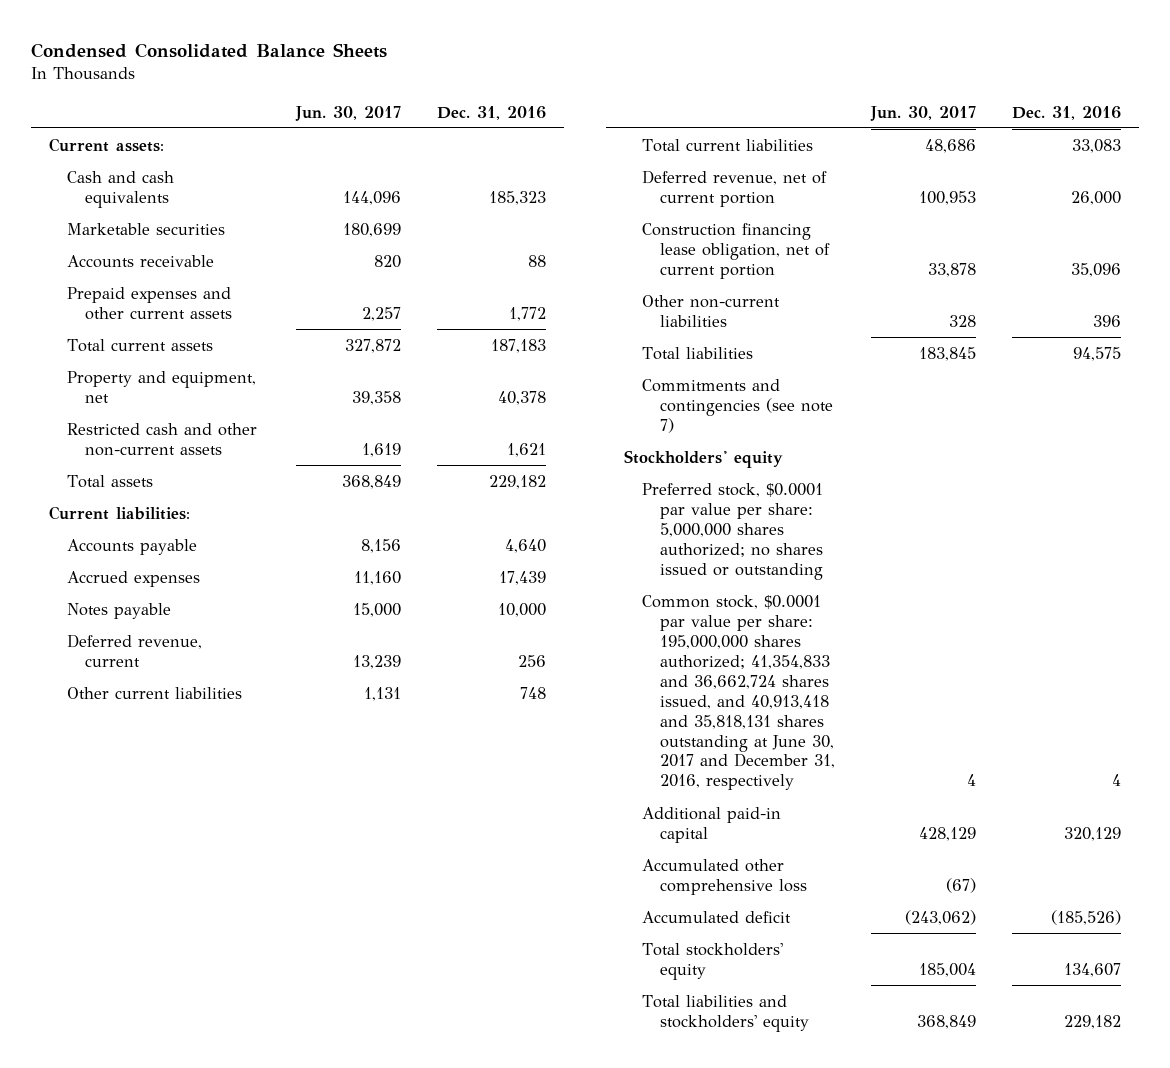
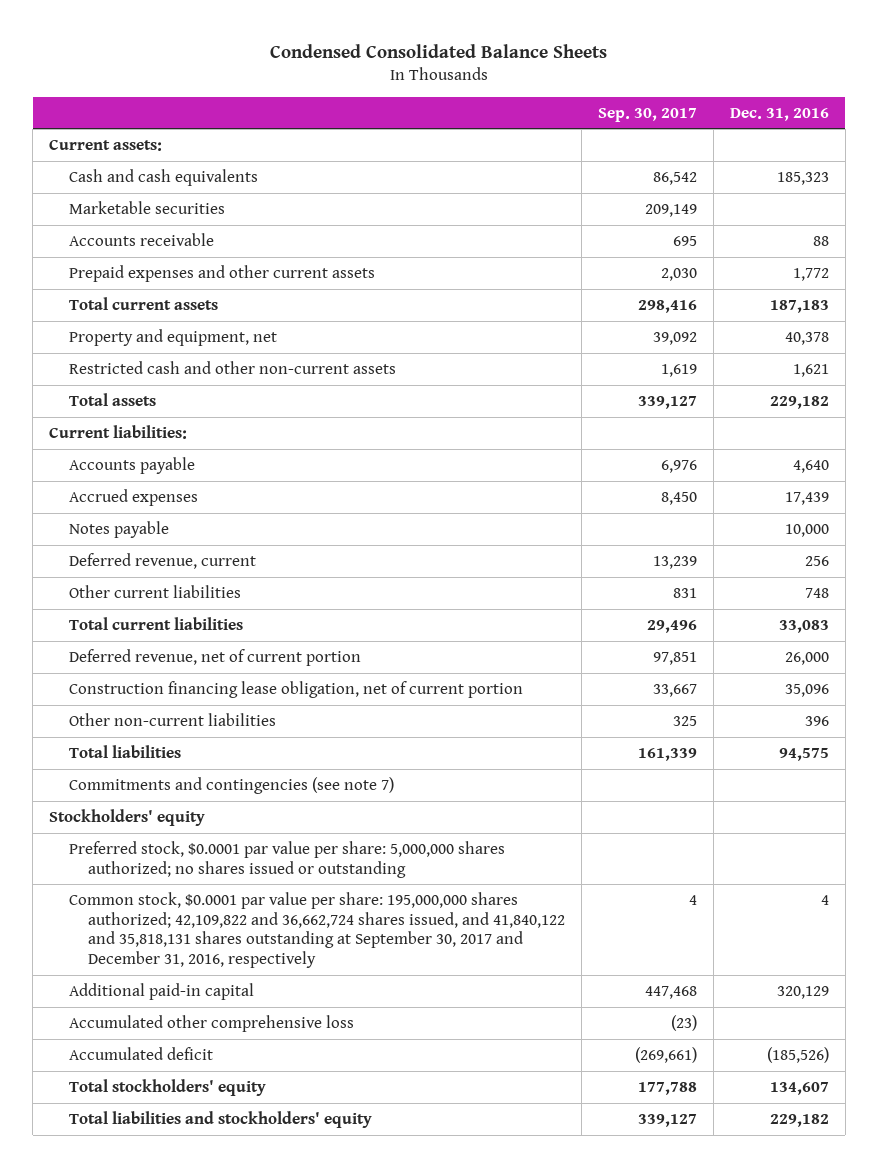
[294,105,401,121] Jun. 30, 2017 -> none
none -> [598,107,698,122] Sep. 30, 2017
[641,594,835,791] Common stock, $0.0001 par value per share: 195,000,000 shares authorized; 41,354,833 and 36,662,724 shares issued, and 40,913,418 and 35,818,131 shares outstanding at June 30, 2017 and December 31, 2016, respectively -> [68,891,566,968] Common stock, $0.0001 par value per share: 195,000,000 shares authorized; 42,109,822 and 36,662,724 shares issued, and 41,840,122 and 35,818,131 shares outstanding at September 30, 2017 and December 31, 2016, respectively

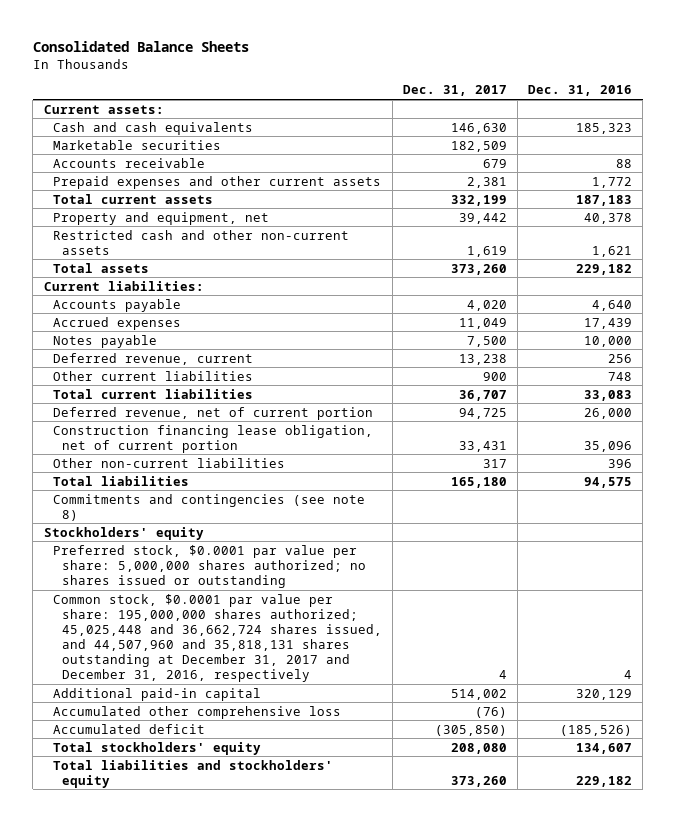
[269,44,607,59] Condensed Consolidated Balance Sheets -> [32,41,249,53] Consolidated Balance Sheets
[598,107,698,122] Sep. 30, 2017 -> none
none -> [402,85,507,97] Dec. 31, 2017
[68,776,394,794] Commitments and contingencies (see note 7) -> [52,493,365,521] Commitments and contingencies (see note 8)
[68,891,566,968] Common stock, $0.0001 par value per share: 195,000,000 shares authorized; 42,109,822 and 36,662,724 shares issued, and 41,840,122 and 35,818,131 shares outstanding at September 30, 2017 and December 31, 2016, respectively -> [52,593,382,683] Common stock, $0.0001 par value per share: 195,000,000 shares authorized; 45,025,448 and 36,662,724 shares issued, and 44,507,960 and 35,818,131 shares outstanding at December 31, 2017 and December 31, 2016, respectively

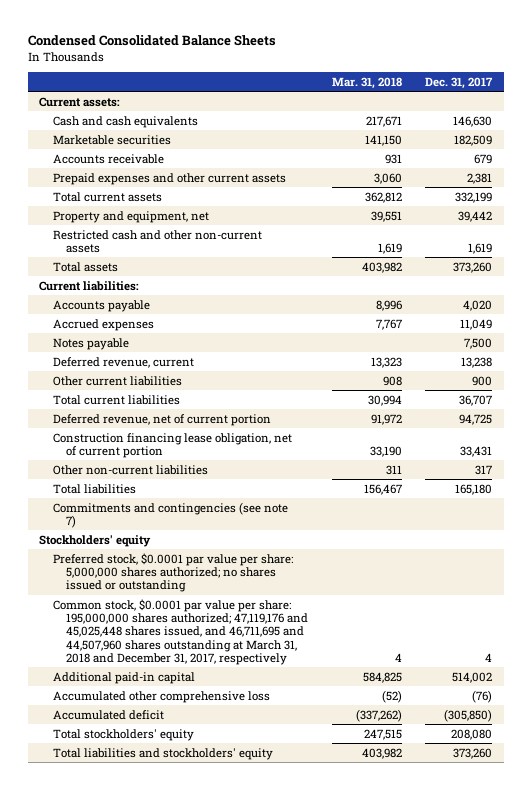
[32,41,249,53] Consolidated Balance Sheets -> [27,35,276,47] Condensed Consolidated Balance Sheets
[528,85,633,97] Dec. 31, 2016 -> none
none -> [331,76,402,89] Mar. 31, 2018
[52,493,365,521] Commitments and contingencies (see note 8) -> [52,501,288,528] Commitments and contingencies (see note 7)
[52,593,382,683] Common stock, $0.0001 par value per share: 195,000,000 shares authorized; 45,025,448 and 36,662,724 shares issued, and 44,507,960 and 35,818,131 shares outstanding at December 31, 2017 and December 31, 2016, respectively -> [52,598,309,666] Common stock, $0.0001 par value per share: 195,000,000 shares authorized; 47,119,176 and 45,025,448 shares issued, and 46,711,695 and 44,507,960 shares outstanding at March 31, 2018 and December 31, 2017, respectively

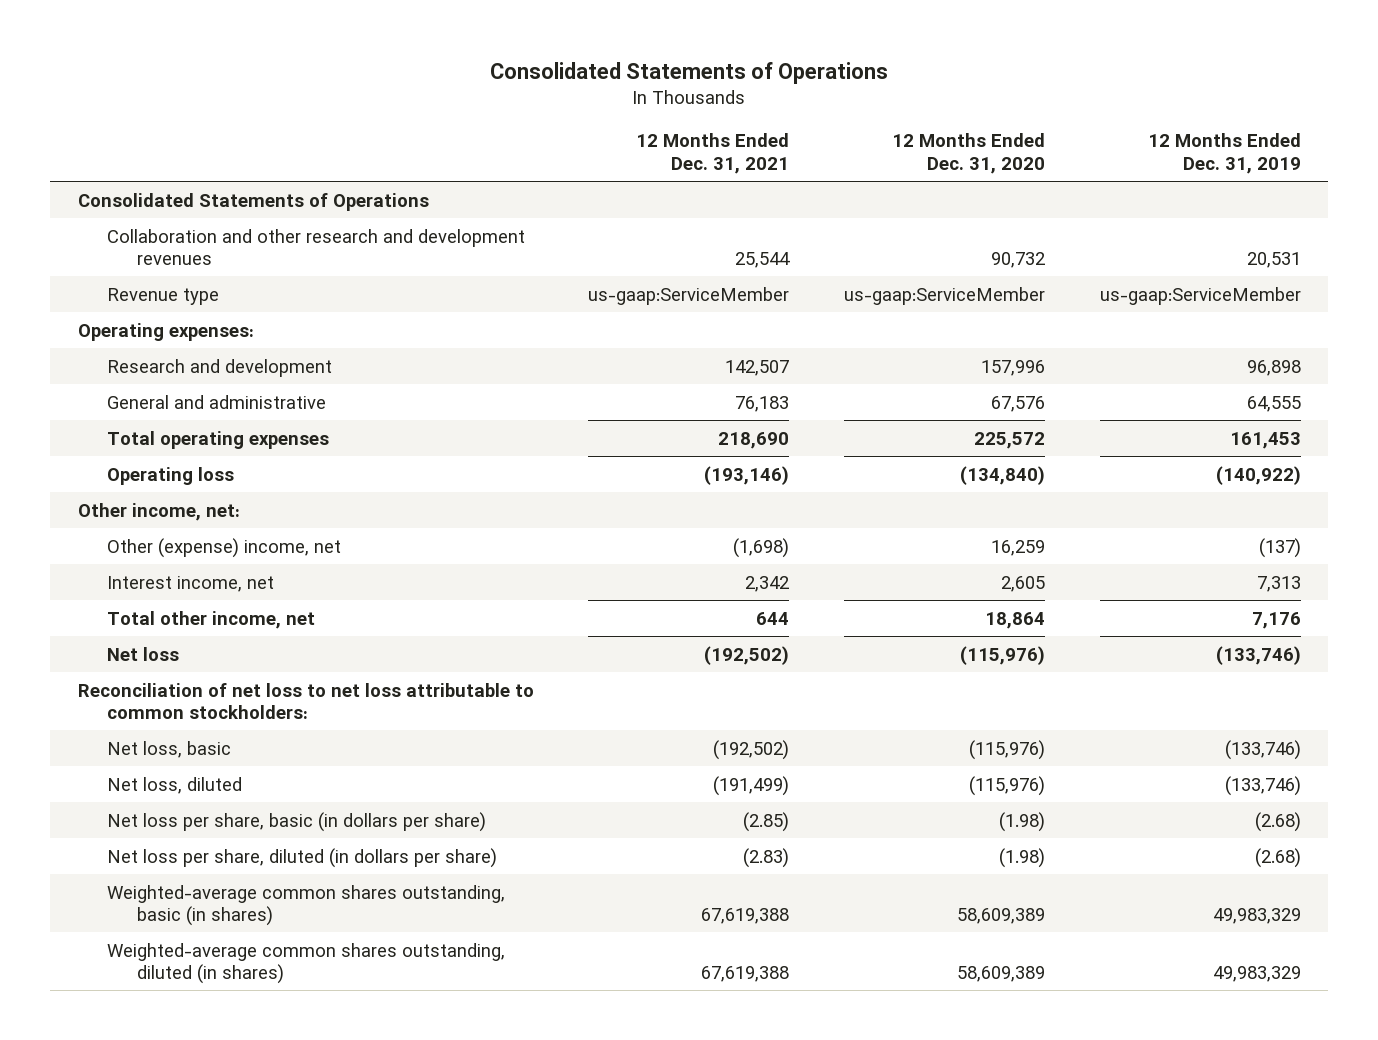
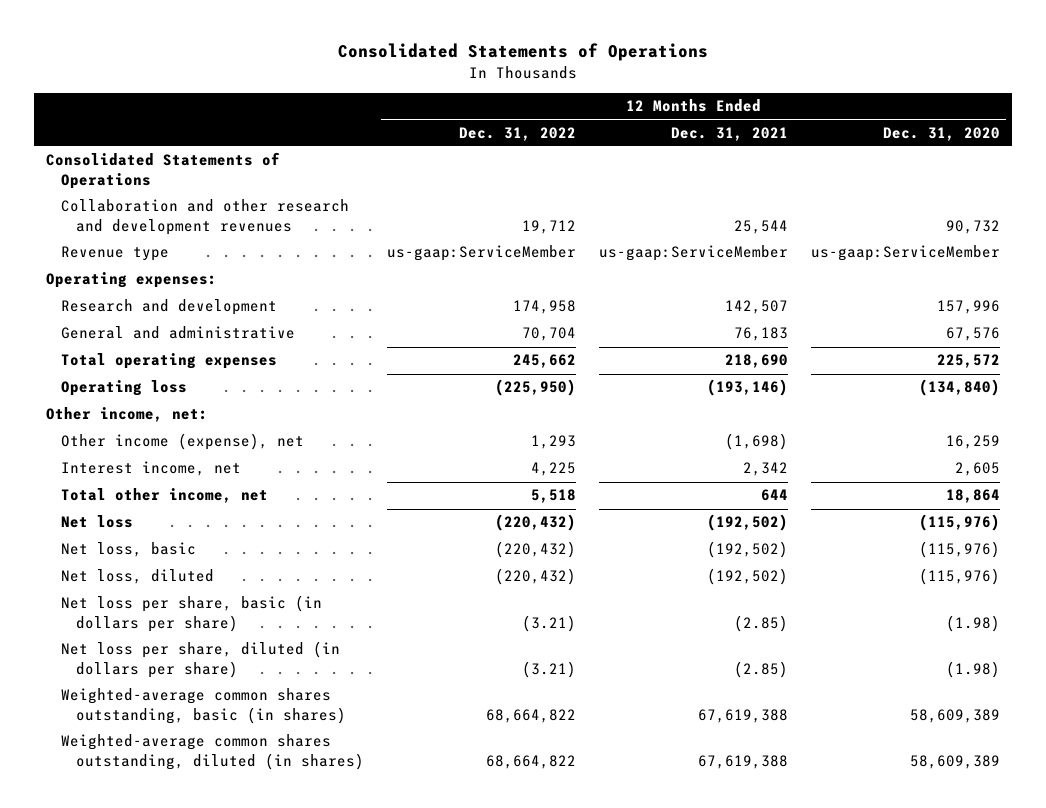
[1147,133,1301,174] 12 Months Ended Dec. 31, 2019 -> none
none -> [458,126,576,141] Dec. 31, 2022
[107,537,342,558] Other (expense) income, net -> [60,433,304,451] Other income (expense), net
[77,682,534,719] Reconciliation of net loss to net loss attributable to common stockholders: -> none
[713,775,790,796] (191,499) -> [707,568,789,586] (192,502)
[743,847,790,868] (2.83) -> [734,660,789,678] (2.85)

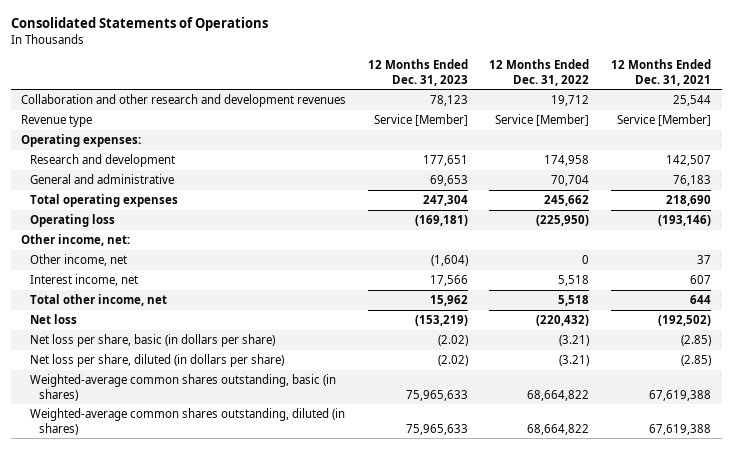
[883,126,1001,141] Dec. 31, 2020 -> none
none -> [367,59,468,86] 12 Months Ended Dec. 31, 2023
[45,152,280,189] Consolidated Statements of Operations -> none
[386,245,576,262] us-gaap:ServiceMember -> [495,114,590,127] Service [Member]
[599,245,789,262] us-gaap:ServiceMember -> [616,114,711,127] Service [Member]
[60,433,304,451] Other income (expense), net -> [30,254,128,267] Other income, net
[530,435,576,450] 1,293 -> [582,255,590,265] 0
[725,433,789,451] (1,698) -> [696,255,711,265] 37
[530,462,576,477] 4,225 -> [558,275,590,287] 5,518
[743,462,789,477] 2,342 -> [689,275,711,285] 607
[60,542,196,558] Net loss, basic -> none
[60,569,214,585] Net loss, diluted -> none

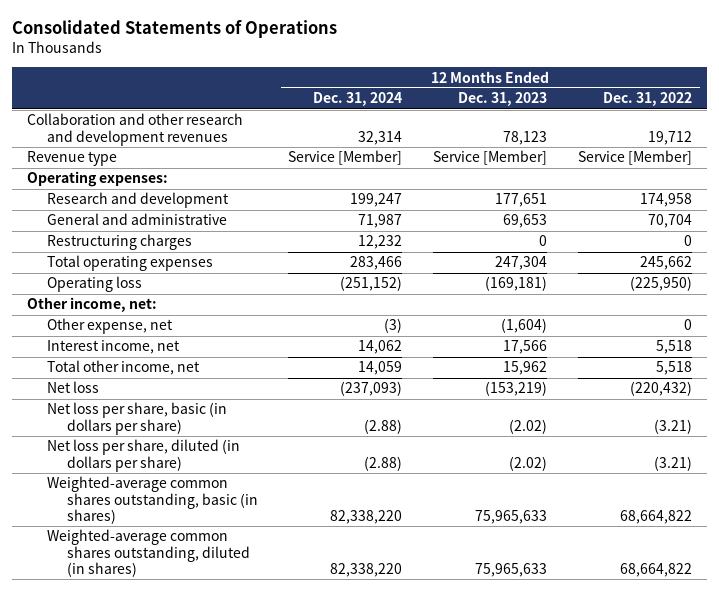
[610,59,711,86] 12 Months Ended Dec. 31, 2021 -> none
none -> [313,92,403,107] Dec. 31, 2024
none -> [47,234,193,251] Restructuring charges
[30,254,128,267] Other income, net -> [47,318,174,335] Other expense, net

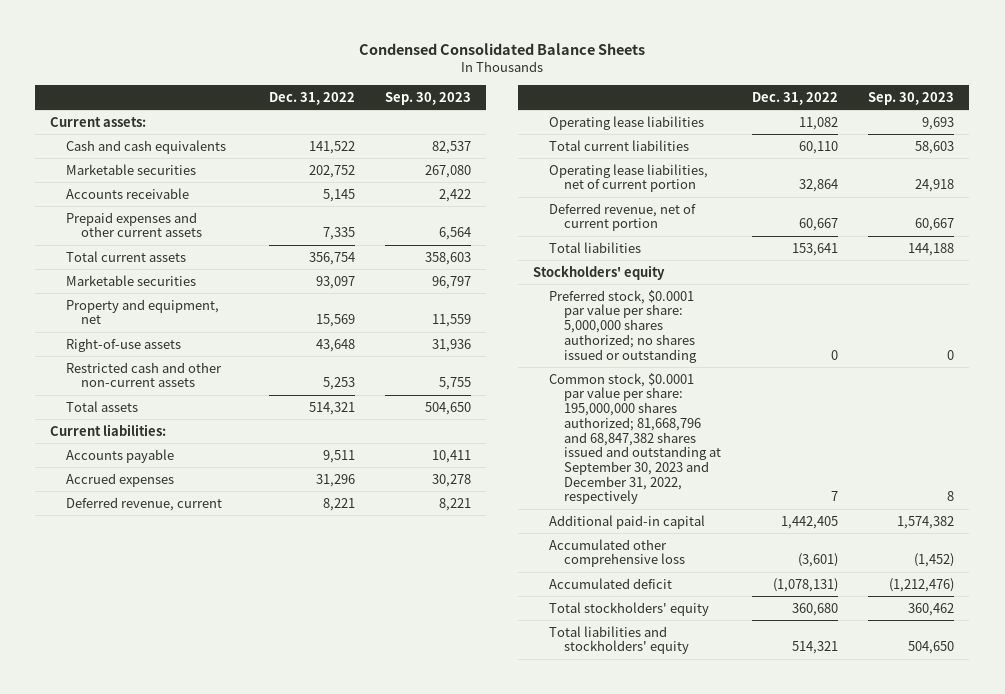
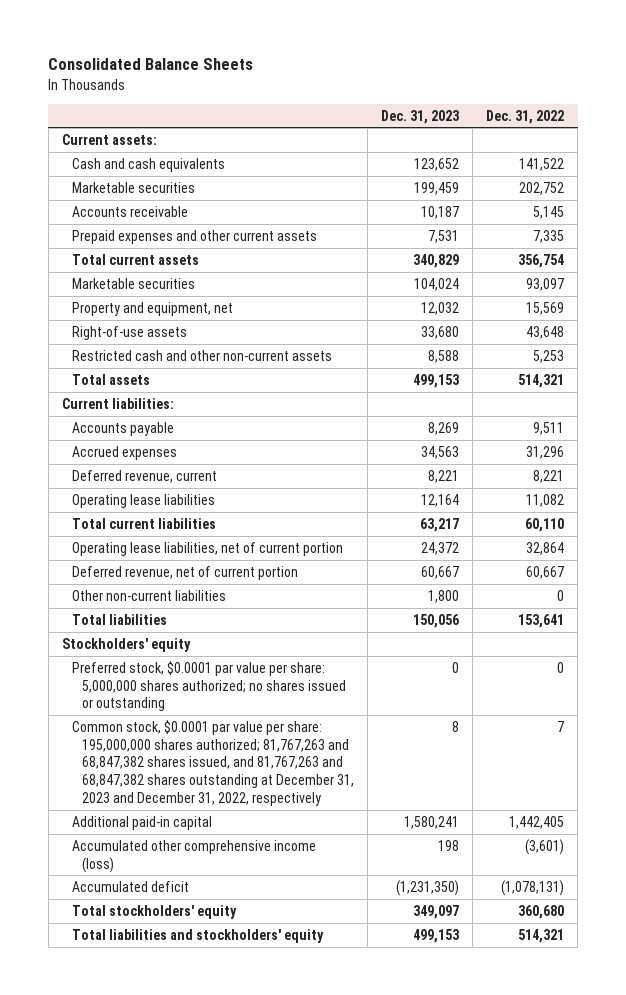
[359,43,646,56] Condensed Consolidated Balance Sheets -> [48,58,254,71] Consolidated Balance Sheets
[385,91,472,105] Sep. 30, 2023 -> none
none -> [380,109,459,124] Dec. 31, 2023
none -> [71,589,226,601] Other non-current liabilities
[548,372,722,505] Common stock, $0.0001 par value per share: 195,000,000 shares authorized; 81,668,796 and 68,847,382 shares issued and outstanding at September 30, 2023 and December 31, 2022, respectively -> [71,719,354,807] Common stock, $0.0001 par value per share: 195,000,000 shares authorized; 81,767,263 and 68,847,382 shares issued, and 81,767,263 and 68,847,382 shares outstanding at December 31, 2023 and December 31, 2022, respectively
[548,538,686,568] Accumulated other comprehensive loss -> [71,839,316,873] Accumulated other comprehensive income (loss)

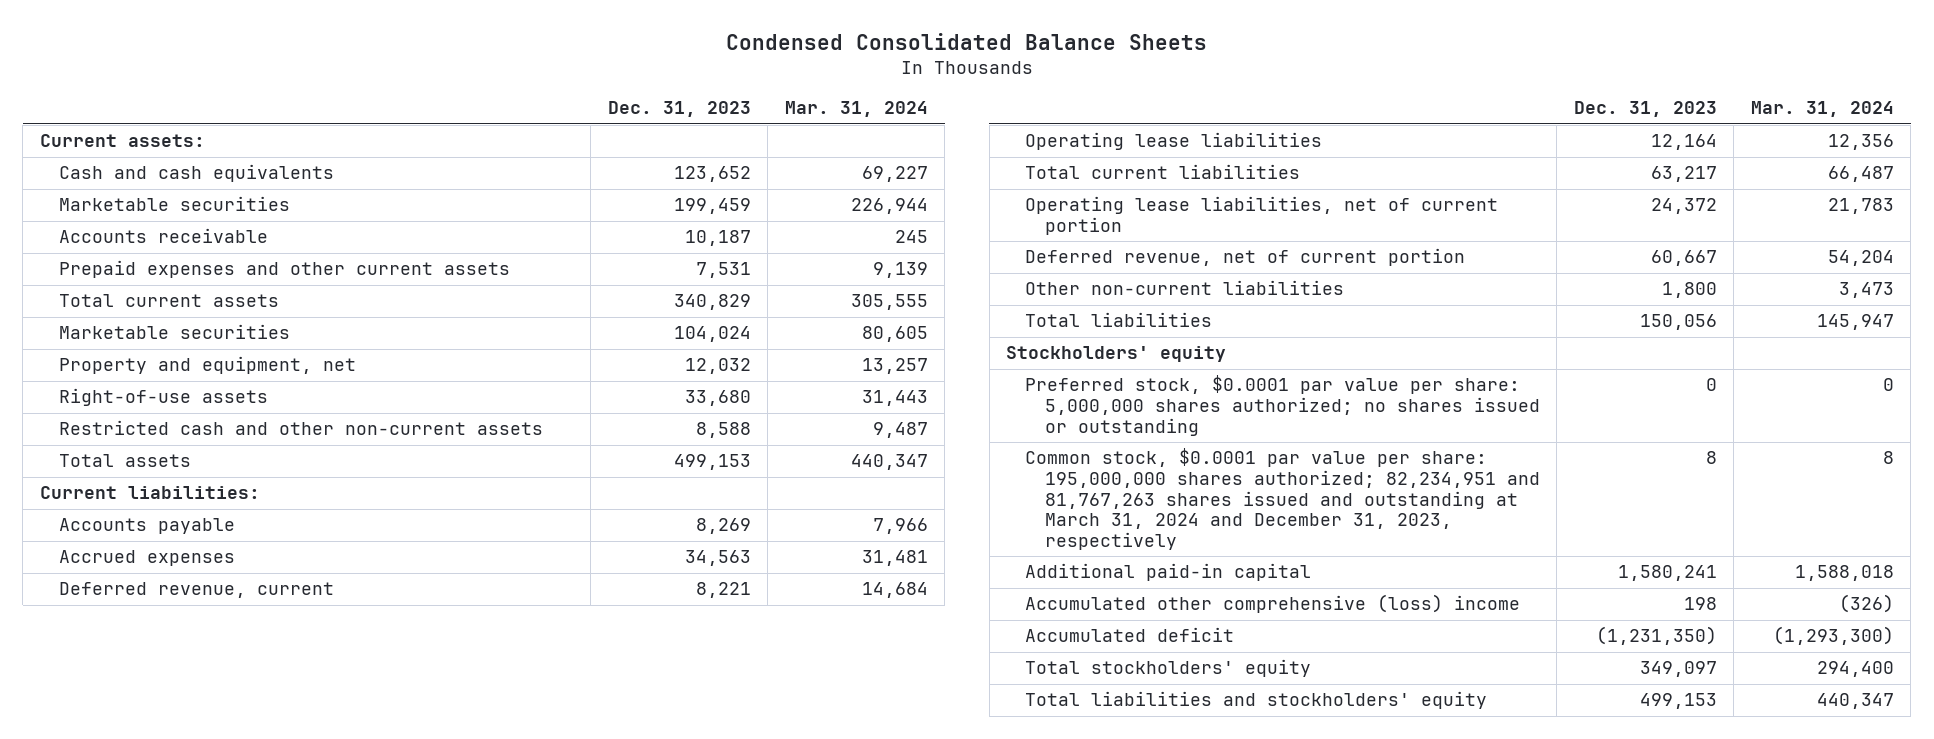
[48,58,254,71] Consolidated Balance Sheets -> [725,33,1207,51] Condensed Consolidated Balance Sheets
[486,109,565,124] Dec. 31, 2022 -> none
none -> [784,101,928,118] Mar. 31, 2024
[71,719,354,807] Common stock, $0.0001 par value per share: 195,000,000 shares authorized; 81,767,263 and 68,847,382 shares issued, and 81,767,263 and 68,847,382 shares outstanding at December 31, 2023 and December 31, 2022, respectively -> [1025,448,1540,550] Common stock, $0.0001 par value per share: 195,000,000 shares authorized; 82,234,951 and 81,767,263 shares issued and outstanding at March 31, 2024 and December 31, 2023, respectively
[71,839,316,873] Accumulated other comprehensive income (loss) -> [1025,594,1521,614] Accumulated other comprehensive (loss) income

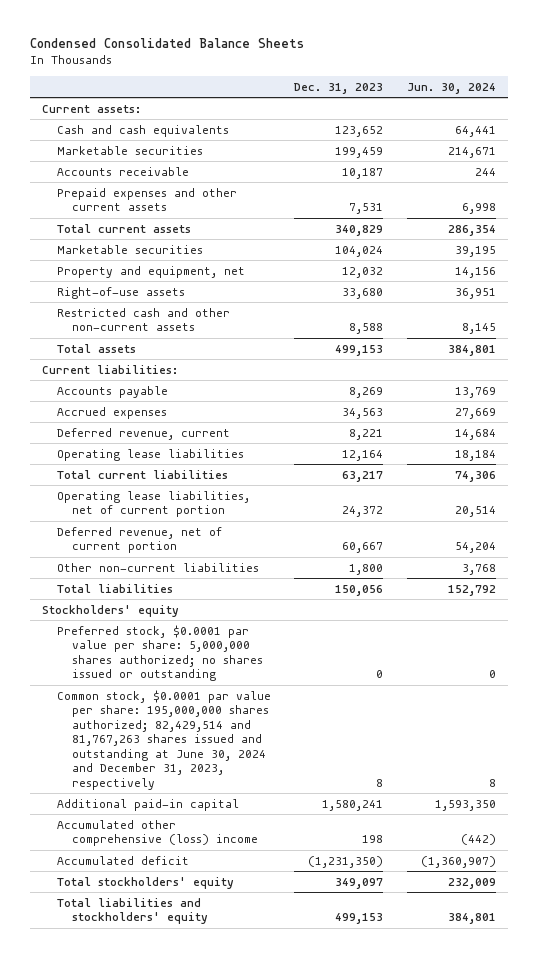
[784,101,928,118] Mar. 31, 2024 -> none
none -> [407,82,497,94] Jun. 30, 2024
[1025,448,1540,550] Common stock, $0.0001 par value per share: 195,000,000 shares authorized; 82,234,951 and 81,767,263 shares issued and outstanding at March 31, 2024 and December 31, 2023, respectively -> [56,689,271,790] Common stock, $0.0001 par value per share: 195,000,000 shares authorized; 82,429,514 and 81,767,263 shares issued and outstanding at June 30, 2024 and December 31, 2023, respectively

